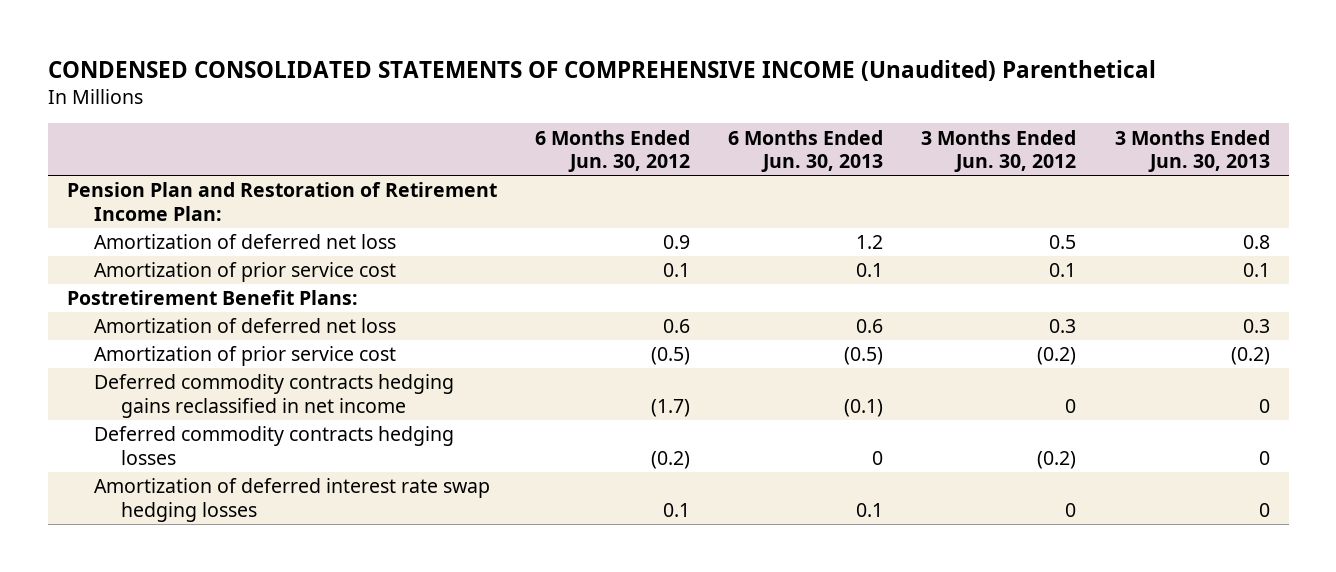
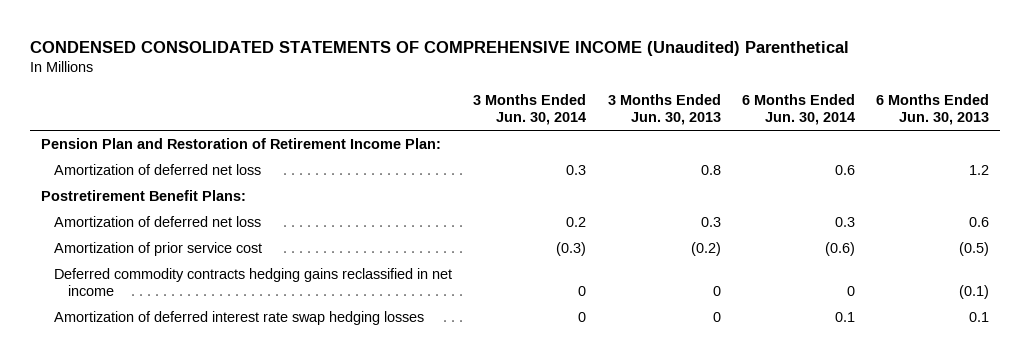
[535,129,691,173] 6 Months Ended Jun. 30, 2012 -> none
[921,129,1077,173] 3 Months Ended Jun. 30, 2012 -> none
none -> [473,93,587,126] 3 Months Ended Jun. 30, 2014
none -> [741,93,855,126] 6 Months Ended Jun. 30, 2014
[94,262,397,283] Amortization of prior service cost -> none
[94,426,455,465] Deferred commodity contracts hedging losses -> none

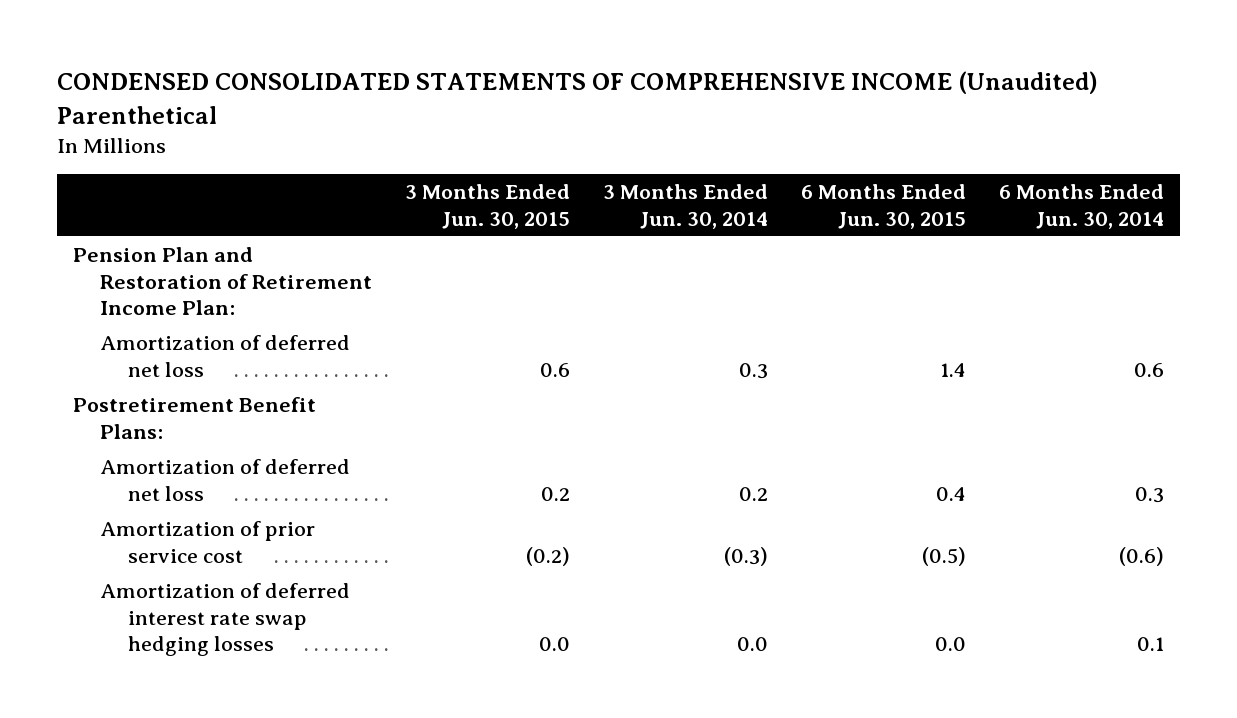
[607,93,721,126] 3 Months Ended Jun. 30, 2013 -> none
[876,93,990,126] 6 Months Ended Jun. 30, 2013 -> none
none -> [405,183,571,229] 3 Months Ended Jun. 30, 2015
none -> [801,183,967,229] 6 Months Ended Jun. 30, 2015
[54,267,453,297] Deferred commodity contracts hedging gains reclassified in net income -> none
[578,311,587,322] 0 -> [737,637,769,652] 0.0

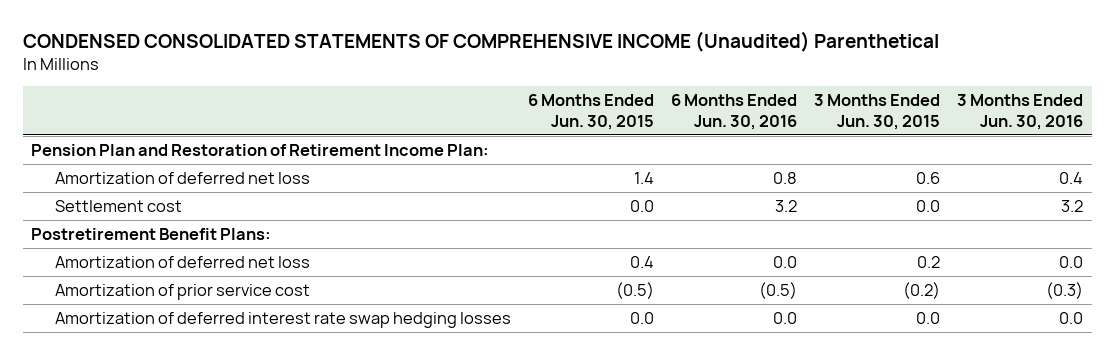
[603,183,769,229] 3 Months Ended Jun. 30, 2014 -> none
[998,183,1164,229] 6 Months Ended Jun. 30, 2014 -> none
none -> [670,94,797,130] 6 Months Ended Jun. 30, 2016
none -> [957,94,1084,130] 3 Months Ended Jun. 30, 2016
none -> [54,200,182,213] Settlement cost

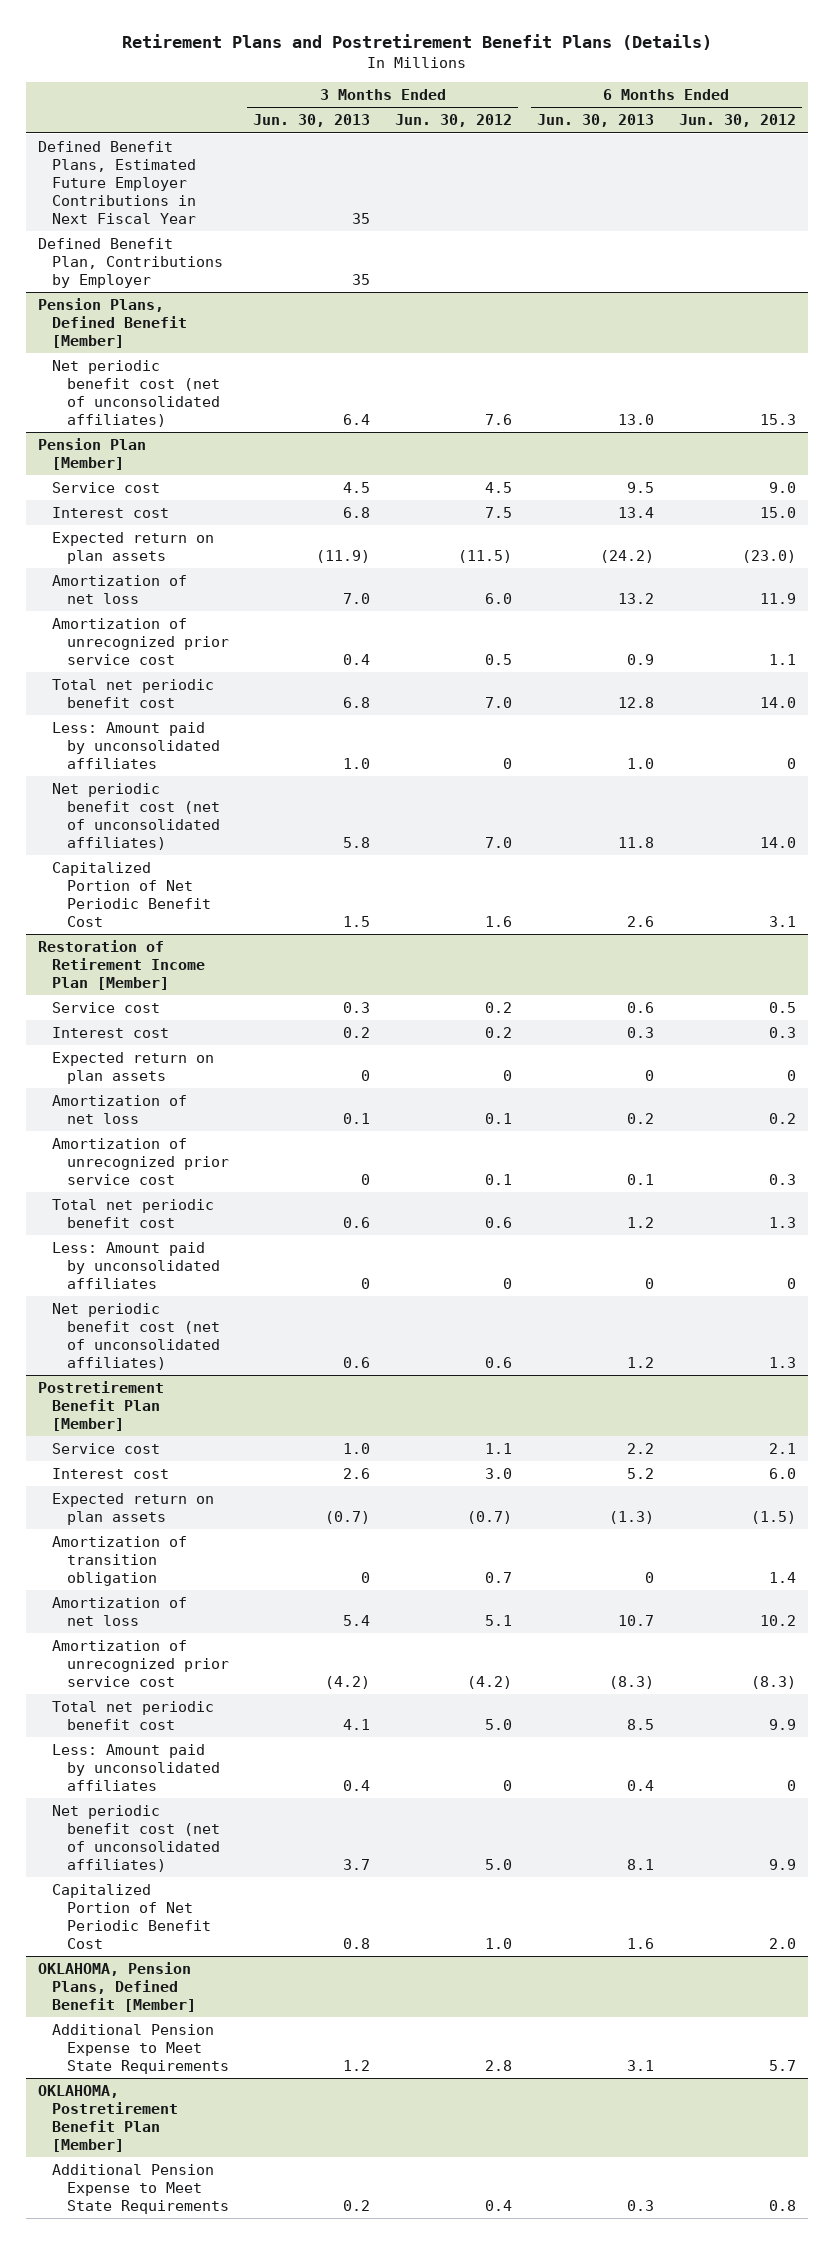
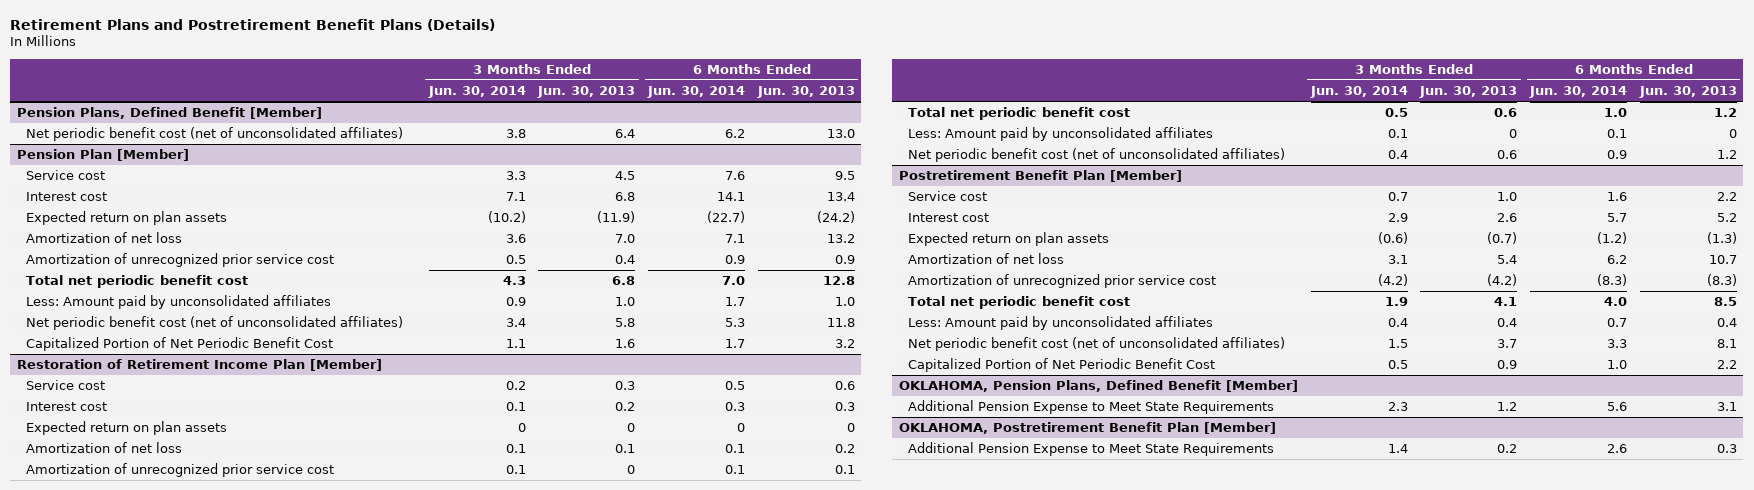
[395,114,513,128] Jun. 30, 2012 -> none
[678,114,796,128] Jun. 30, 2012 -> none
none -> [427,85,526,98] Jun. 30, 2014
none -> [647,85,746,98] Jun. 30, 2014
[38,140,197,224] Defined Benefit Plans, Estimated Future Employer Contributions in Next Fiscal Year -> none
[38,237,224,288] Defined Benefit Plan, Contributions by Employer -> none
[343,915,371,927] 1.5 -> [615,339,636,349] 1.6
[627,915,655,927] 2.6 -> [835,339,856,349] 3.2
[52,1535,188,1586] Amortization of transition obligation -> none
[343,1937,371,1949] 0.8 -> [1497,360,1518,370] 0.9
[627,1937,655,1949] 1.6 -> [1717,360,1738,370] 2.2

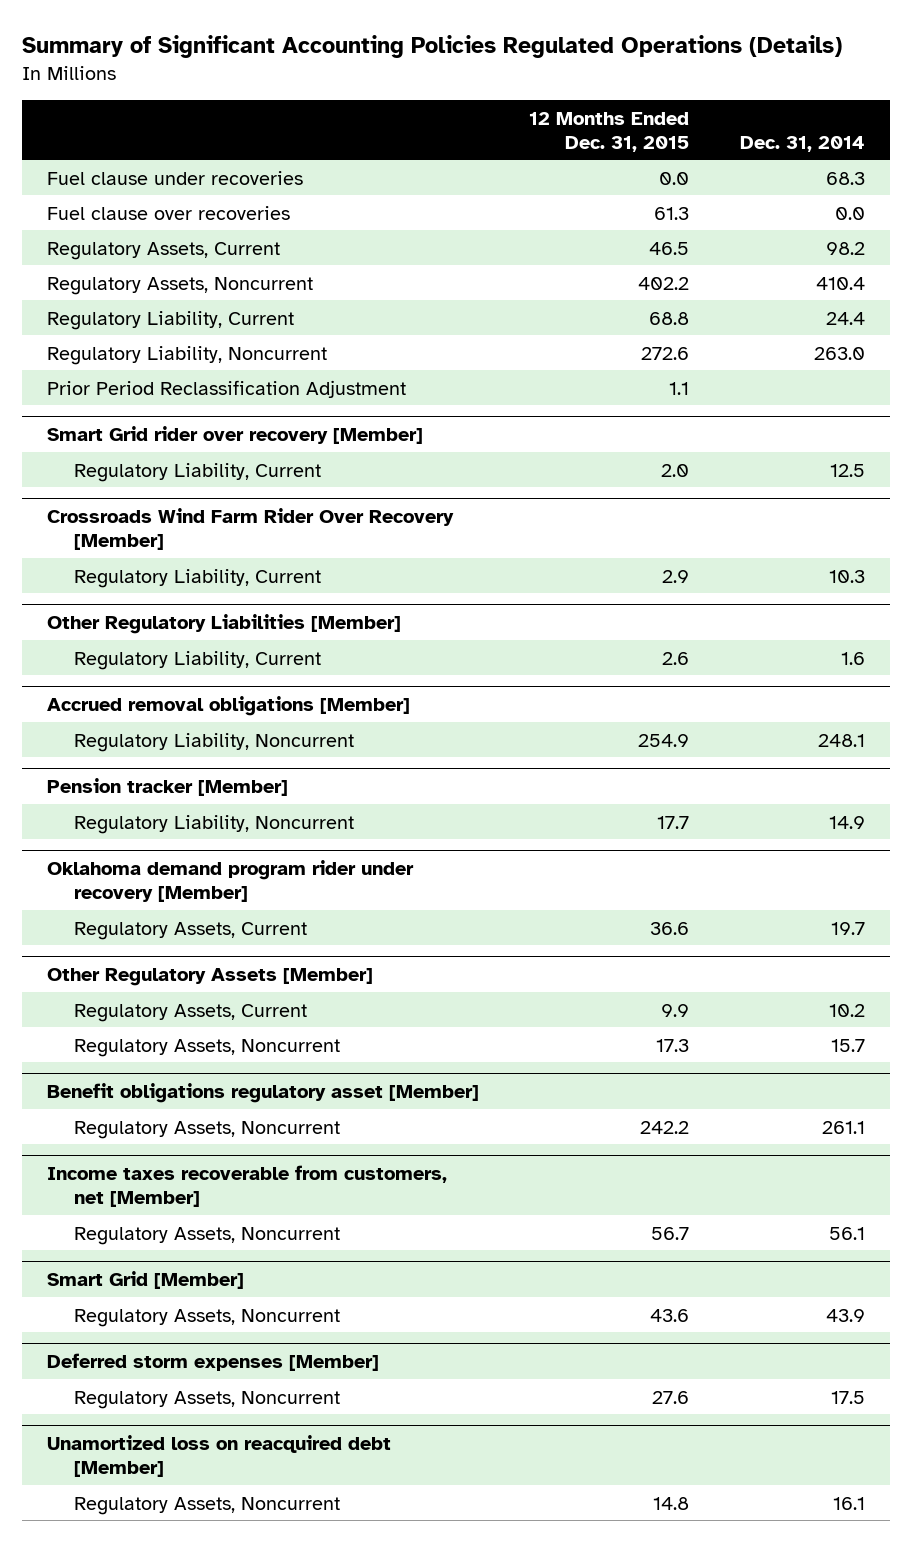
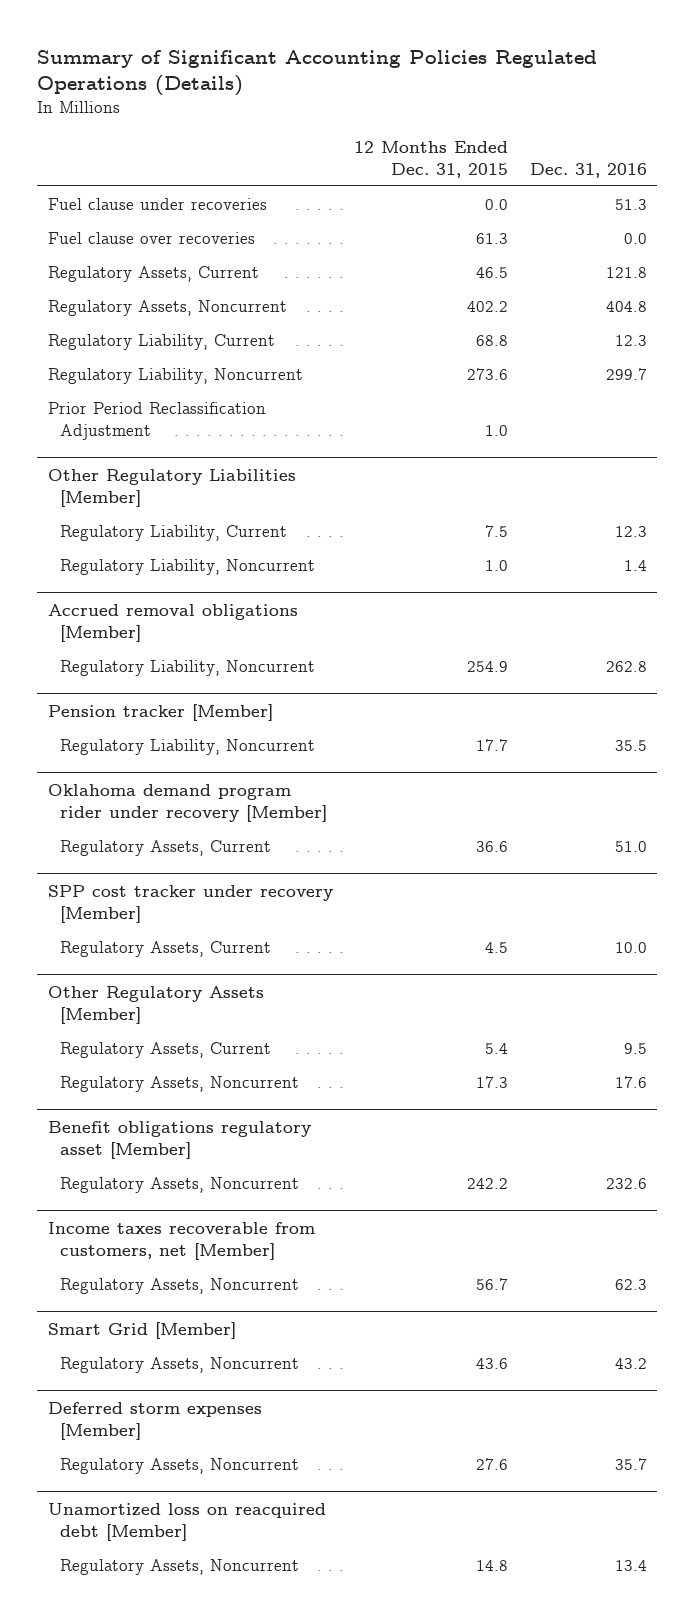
[739,135,865,152] Dec. 31, 2014 -> none
none -> [529,162,647,178] Dec. 31, 2016
[47,426,424,445] Smart Grid rider over recovery [Member] -> none
[74,462,322,482] Regulatory Liability, Current -> none
[47,508,455,551] Crossroads Wind Farm Rider Over Recovery [Member] -> none
[74,568,322,588] Regulatory Liability, Current -> none
[641,346,690,360] 272.6 -> [467,368,509,381] 273.6
[669,381,690,395] 1.1 -> [485,424,509,436] 1.0
[662,651,690,665] 2.6 -> [485,525,509,538] 7.5
none -> [60,559,316,576] Regulatory Liability, Noncurrent
none -> [47,884,333,923] SPP cost tracker under recovery [Member]
none -> [60,941,272,958] Regulatory Assets, Current
[661,1003,690,1017] 9.9 -> [485,1043,509,1055] 5.4

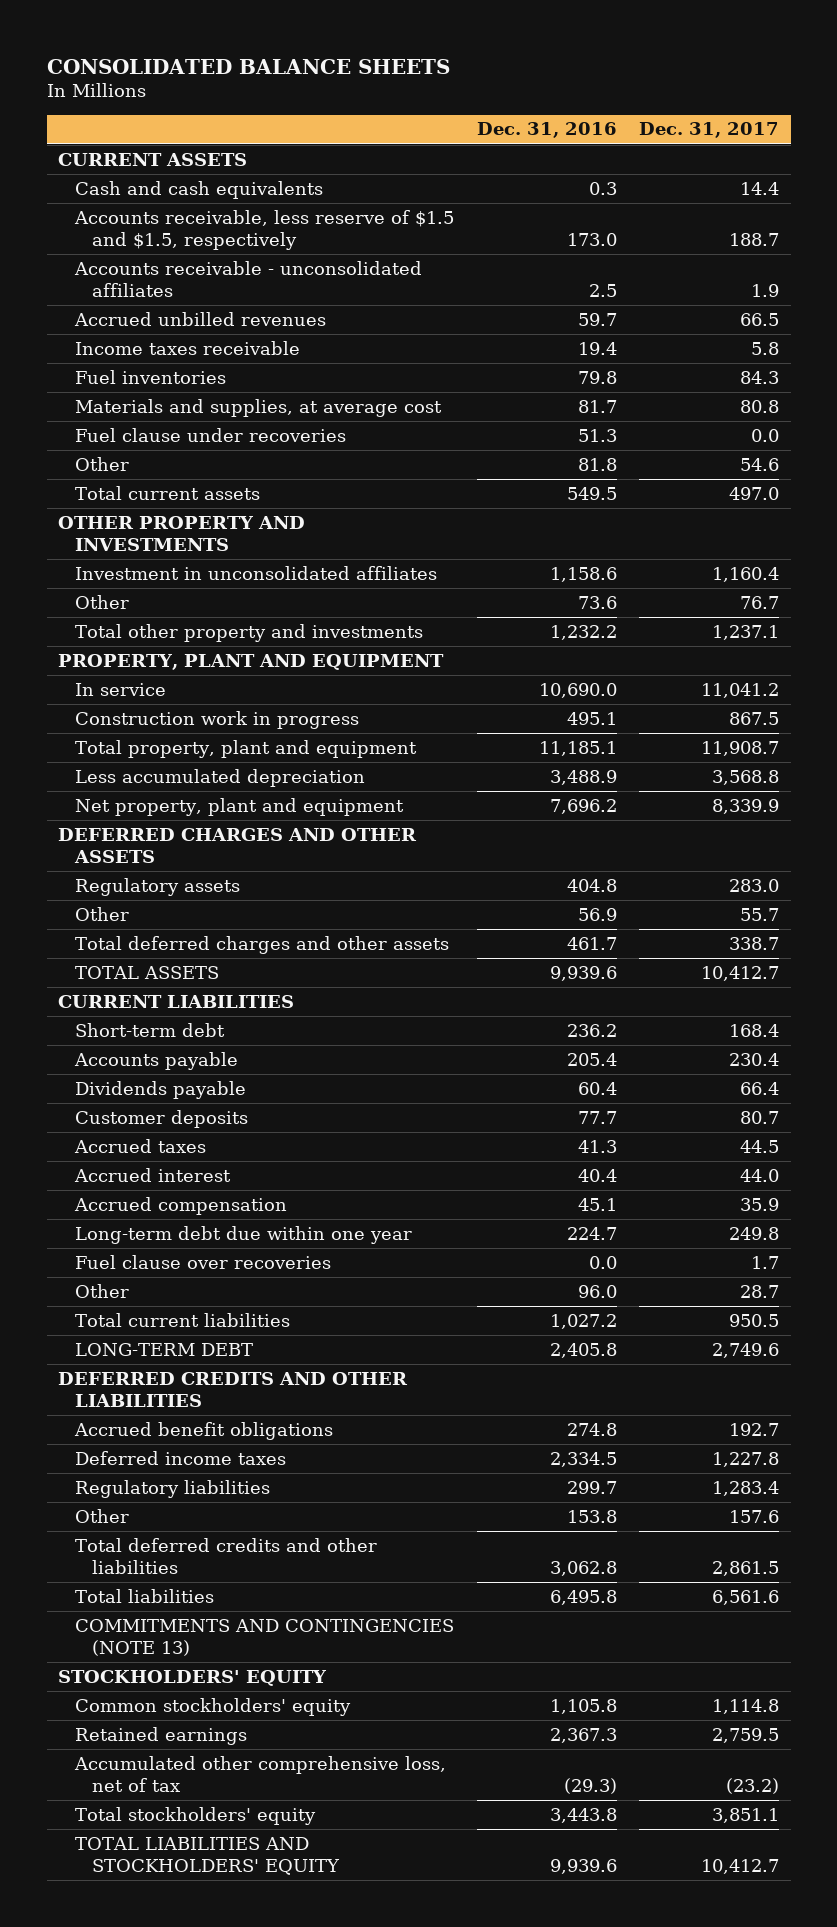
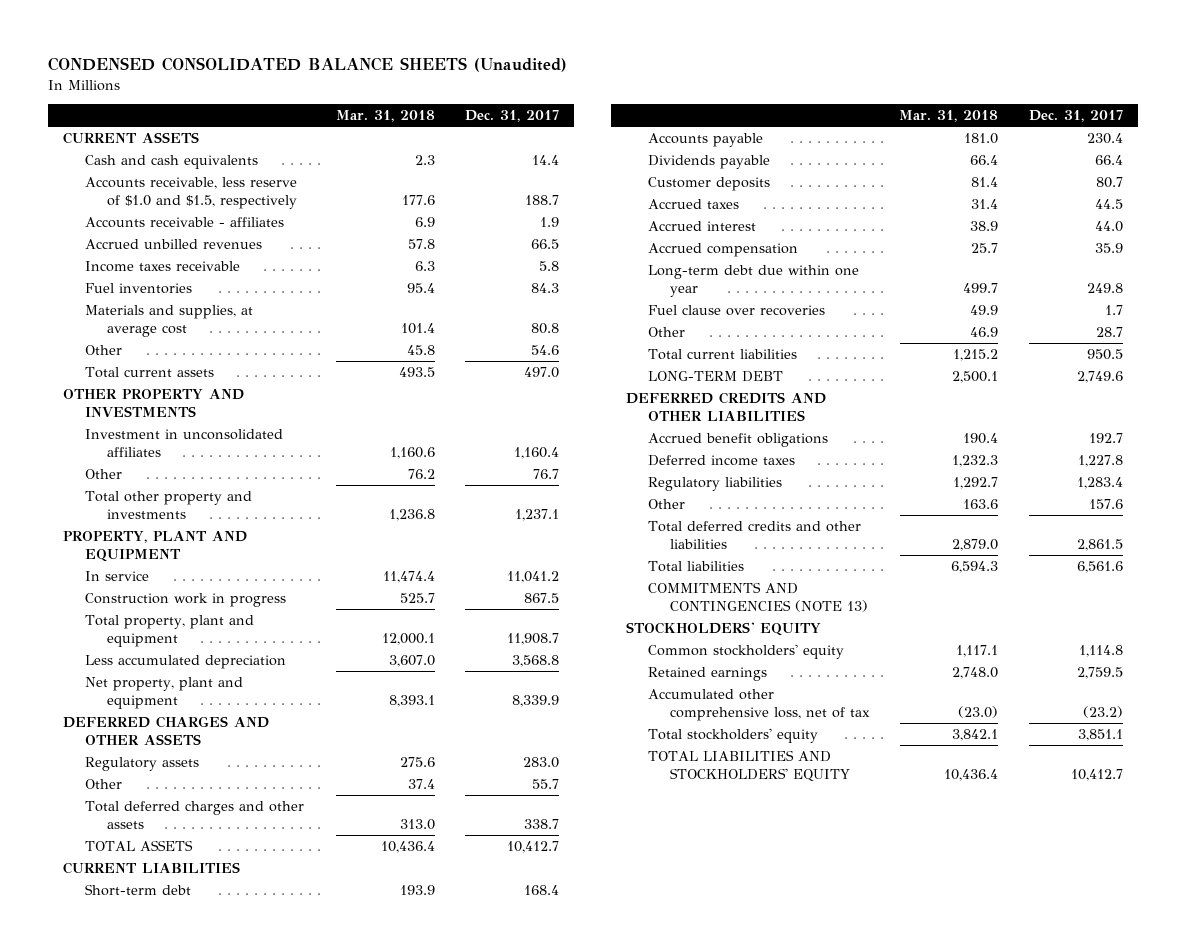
[46,58,450,74] CONSOLIDATED BALANCE SHEETS -> [47,57,567,73] CONDENSED CONSOLIDATED BALANCE SHEETS (Unaudited)
[476,122,617,139] Dec. 31, 2016 -> none
none -> [336,110,436,123] Mar. 31, 2018
[73,209,454,250] Accounts receivable, less reserve of $1.5 and $1.5, respectively -> [84,177,298,209] Accounts receivable, less reserve of $1.0 and $1.5, respectively
[73,260,422,297] Accounts receivable - unconsolidated affiliates -> [84,217,284,229] Accounts receivable - affiliates
[74,427,346,442] Fuel clause under recoveries -> none

